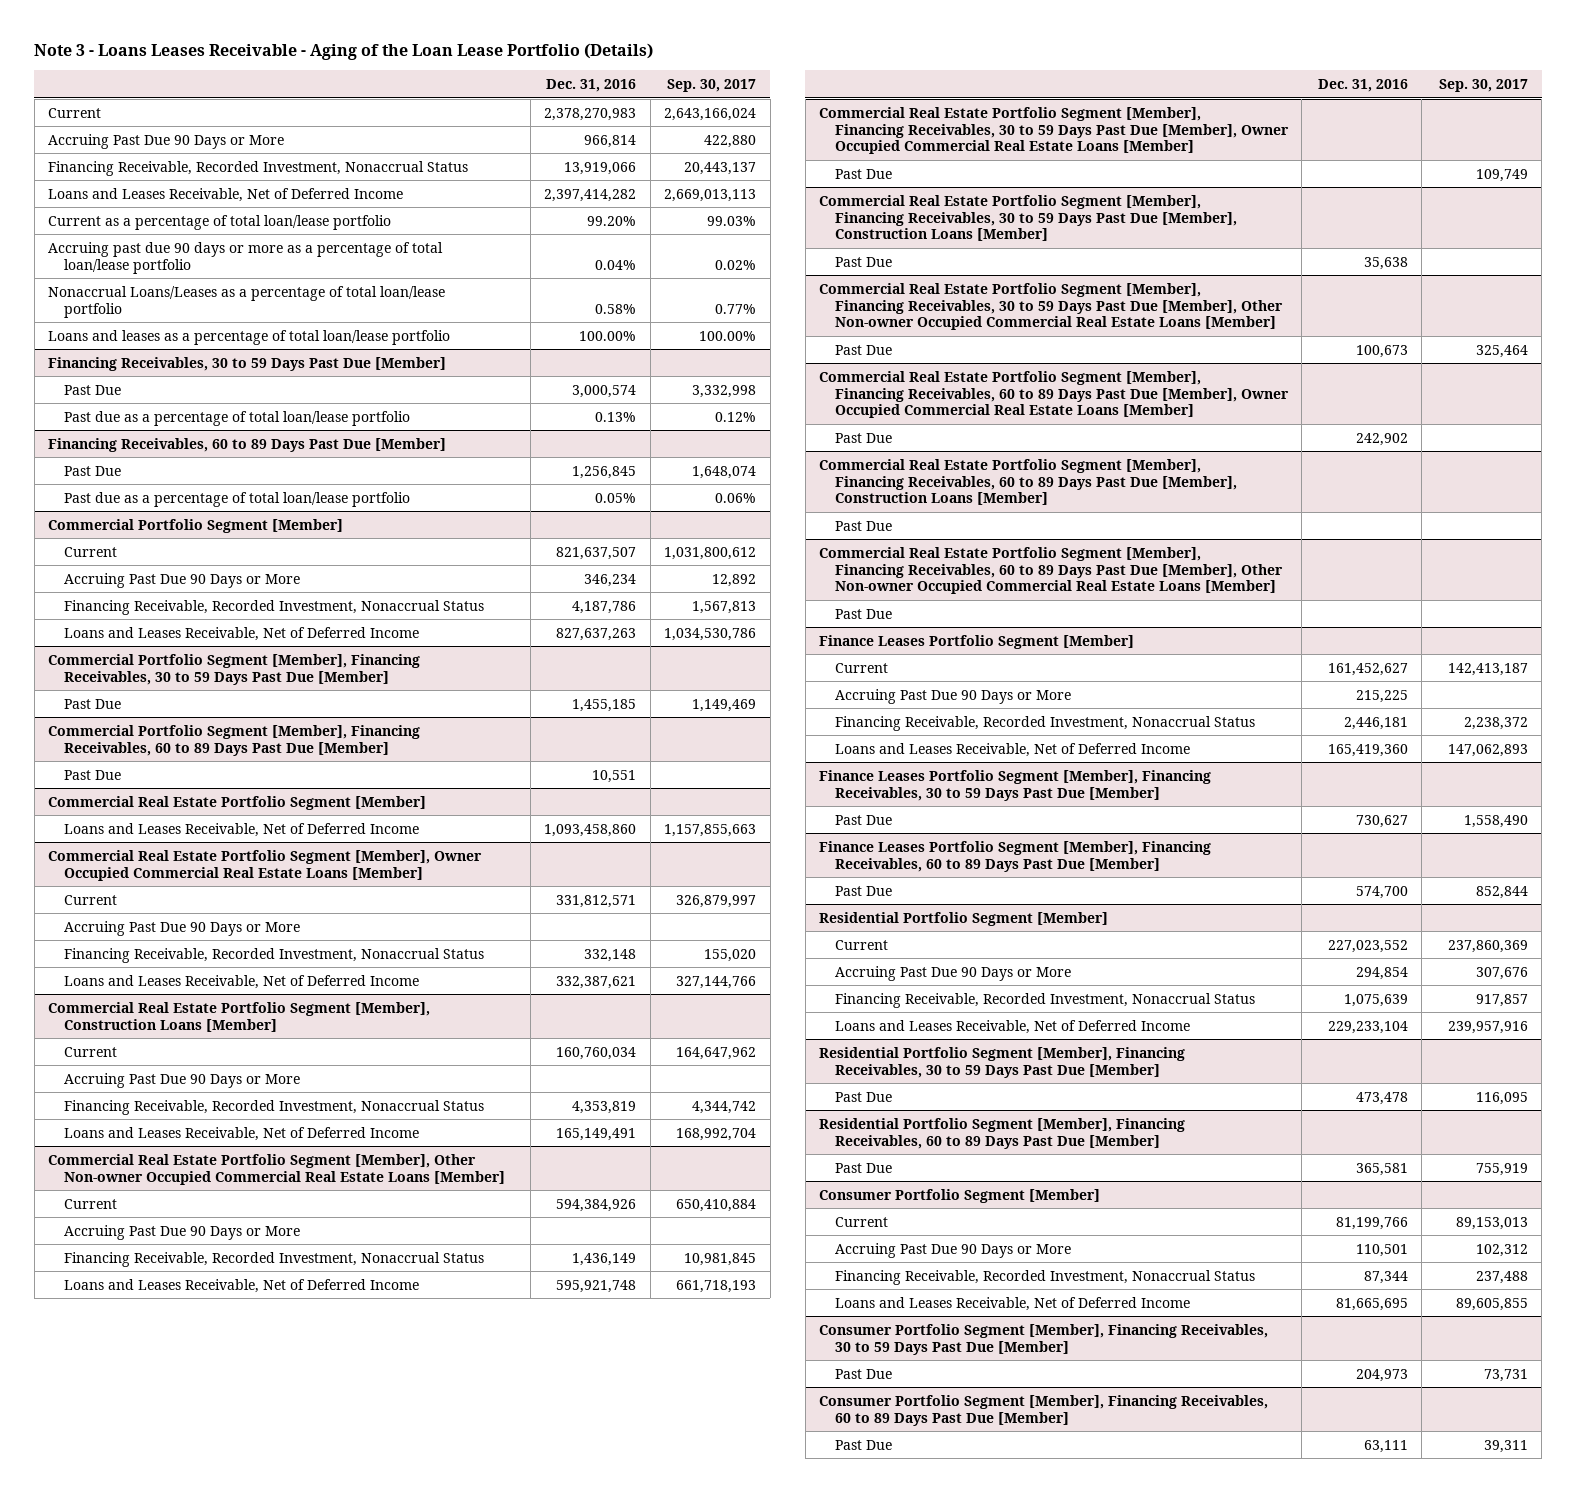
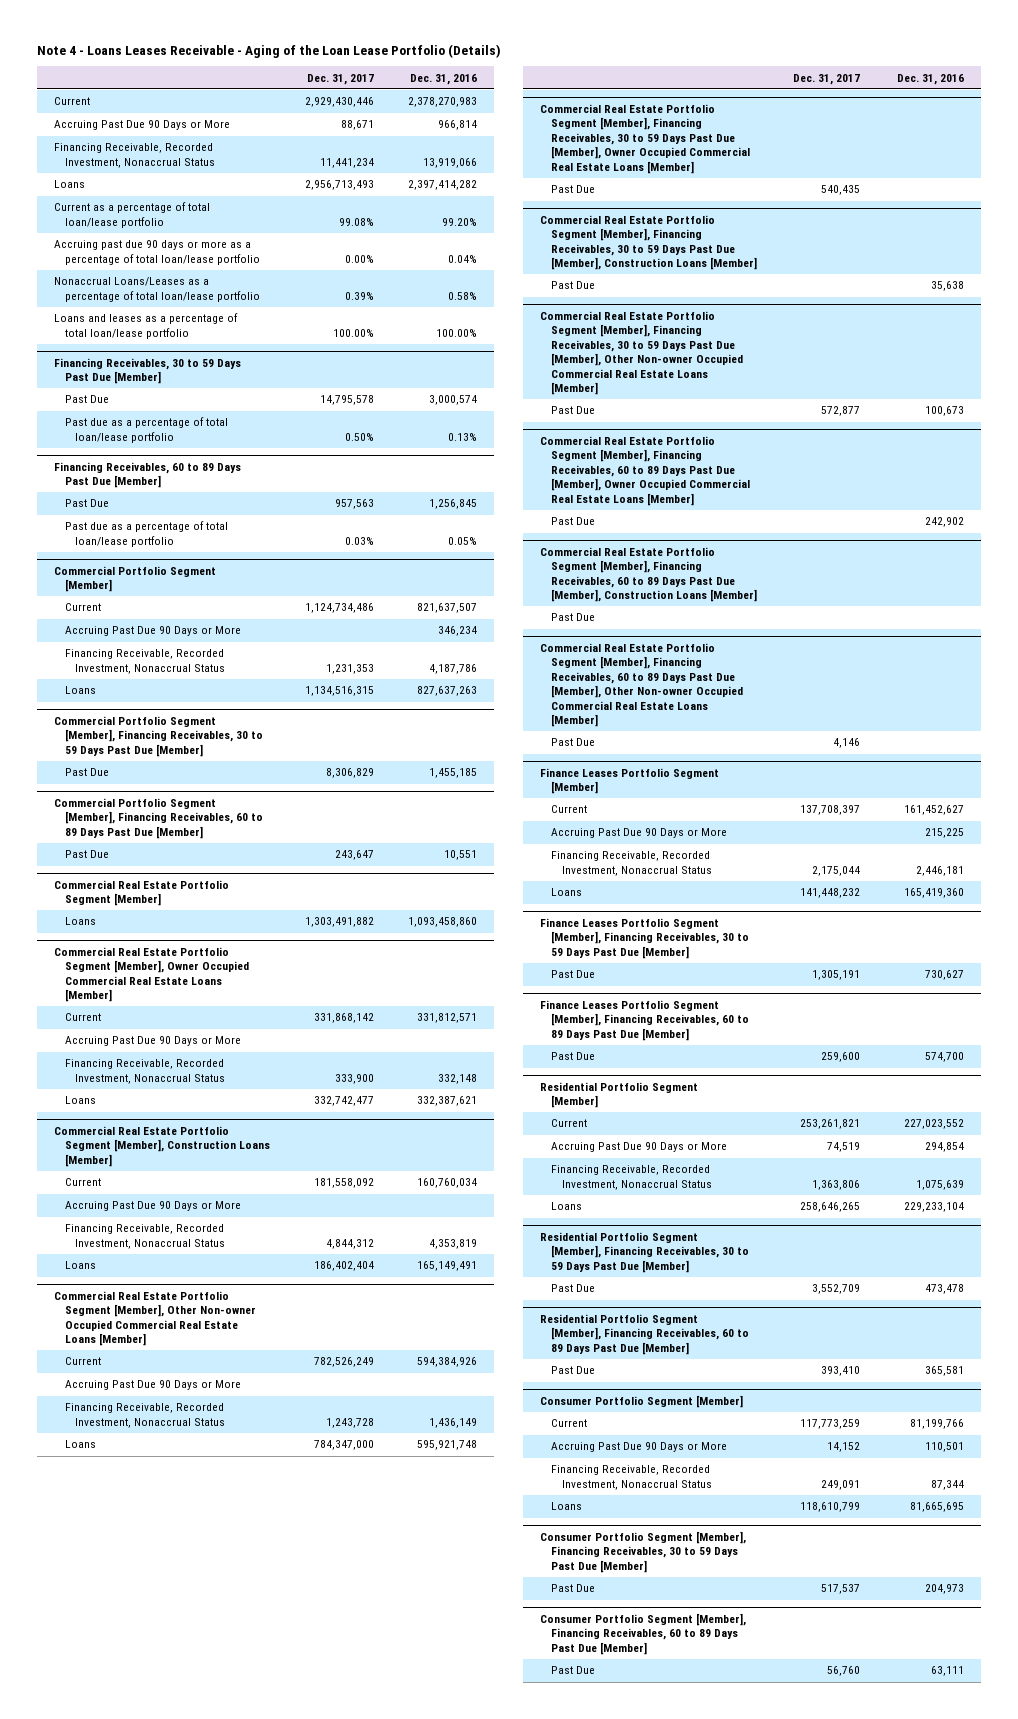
[34,43,654,61] Note 3 - Loans Leases Receivable - Aging of the Loan Lease Portfolio (Details) -> [36,43,501,58] Note 4 - Loans Leases Receivable - Aging of the Loan Lease Portfolio (Details)
[667,78,757,92] Sep. 30, 2017 -> none
none -> [306,73,374,85] Dec. 31, 2017
[48,187,404,202] Loans and Leases Receivable, Net of Deferred Income -> [53,180,85,189] Loans
[63,626,419,641] Loans and Leases Receivable, Net of Deferred Income -> [64,686,96,695] Loans
[63,822,419,837] Loans and Leases Receivable, Net of Deferred Income -> [64,917,96,926] Loans
[63,974,419,989] Loans and Leases Receivable, Net of Deferred Income -> [64,1096,96,1105] Loans
[63,1126,419,1141] Loans and Leases Receivable, Net of Deferred Income -> [64,1261,96,1270] Loans
[63,1278,419,1293] Loans and Leases Receivable, Net of Deferred Income -> [64,1440,96,1449] Loans
[834,742,1190,757] Loans and Leases Receivable, Net of Deferred Income -> [551,888,583,897] Loans
[834,1019,1190,1034] Loans and Leases Receivable, Net of Deferred Income -> [551,1202,583,1211] Loans
[834,1296,1190,1311] Loans and Leases Receivable, Net of Deferred Income -> [551,1502,583,1511] Loans

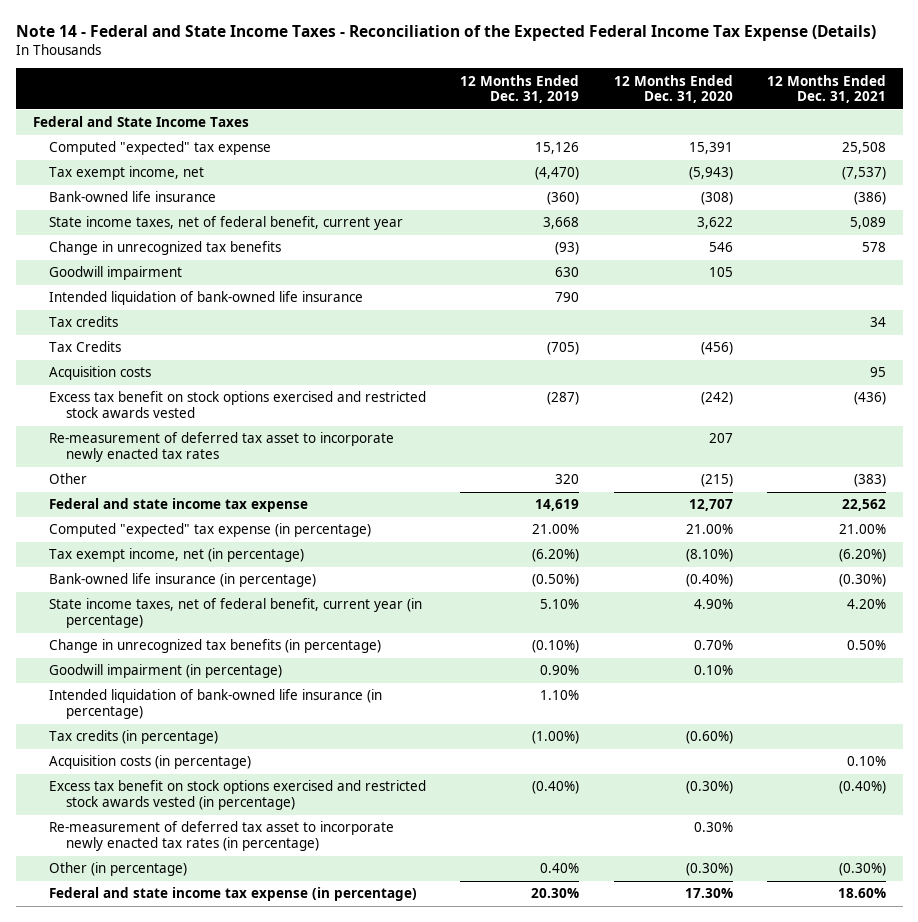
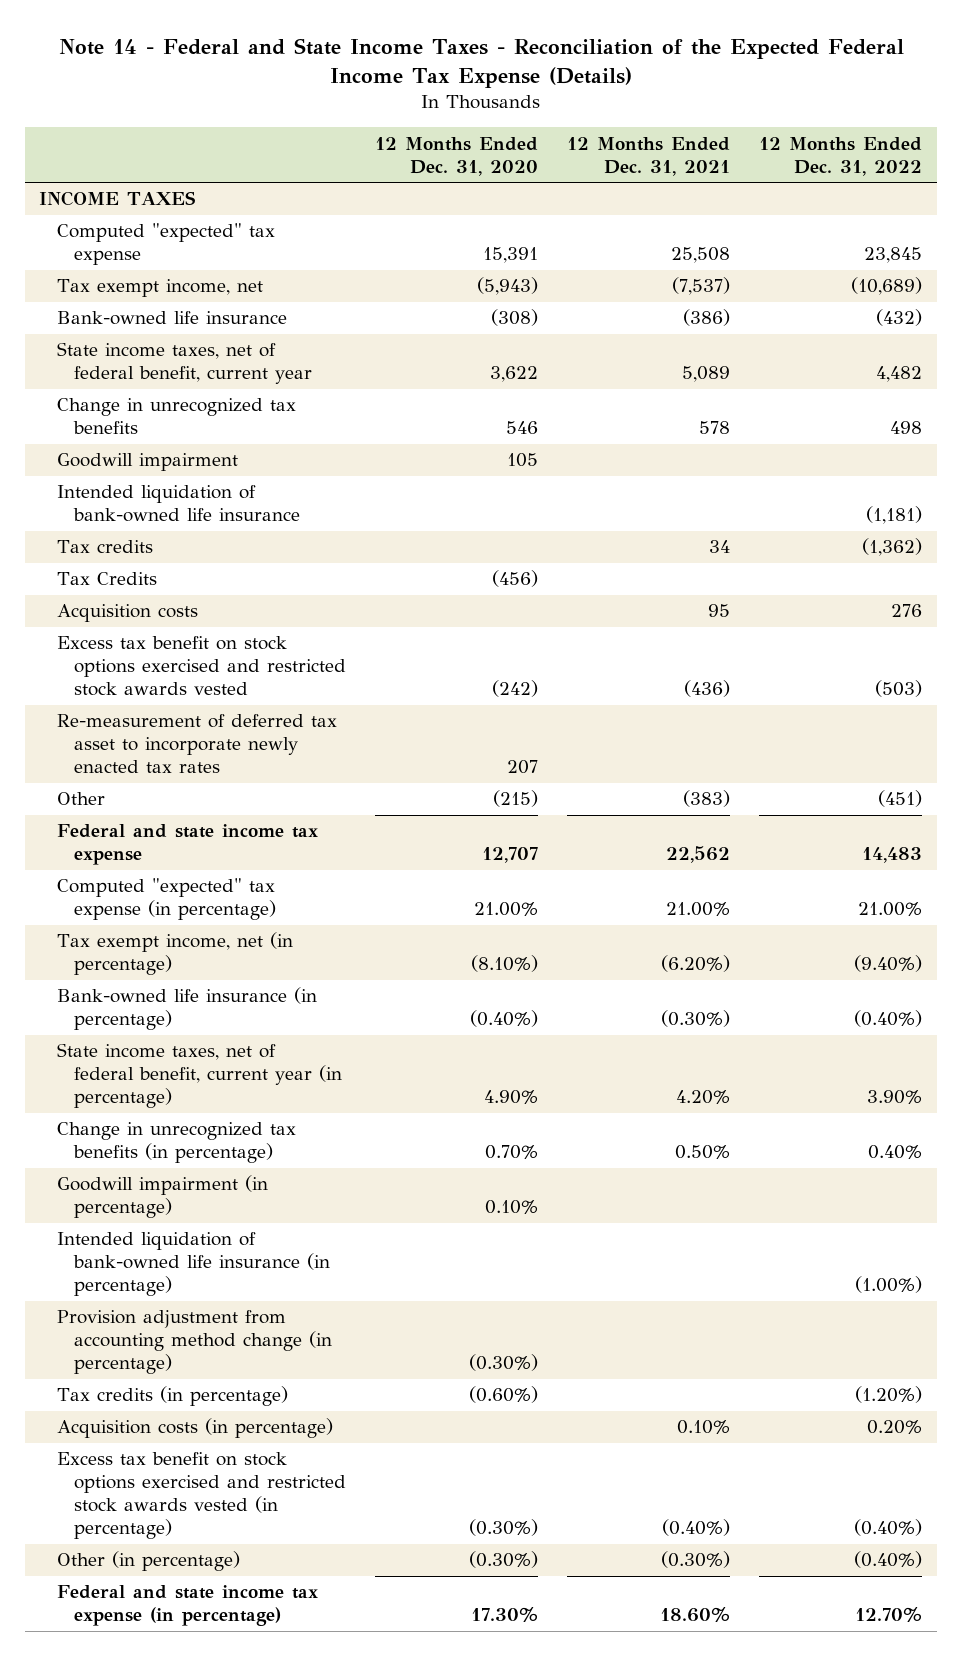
[460,74,580,104] 12 Months Ended Dec. 31, 2019 -> none
none -> [759,136,923,176] 12 Months Ended Dec. 31, 2022
[32,116,249,128] Federal and State Income Taxes -> [39,191,197,207] INCOME TAXES
none -> [56,1310,332,1375] Provision adjustment from accounting method change (in percentage)
[49,821,395,852] Re-measurement of deferred tax asset to incorporate newly enacted tax rates (in percentage) -> none

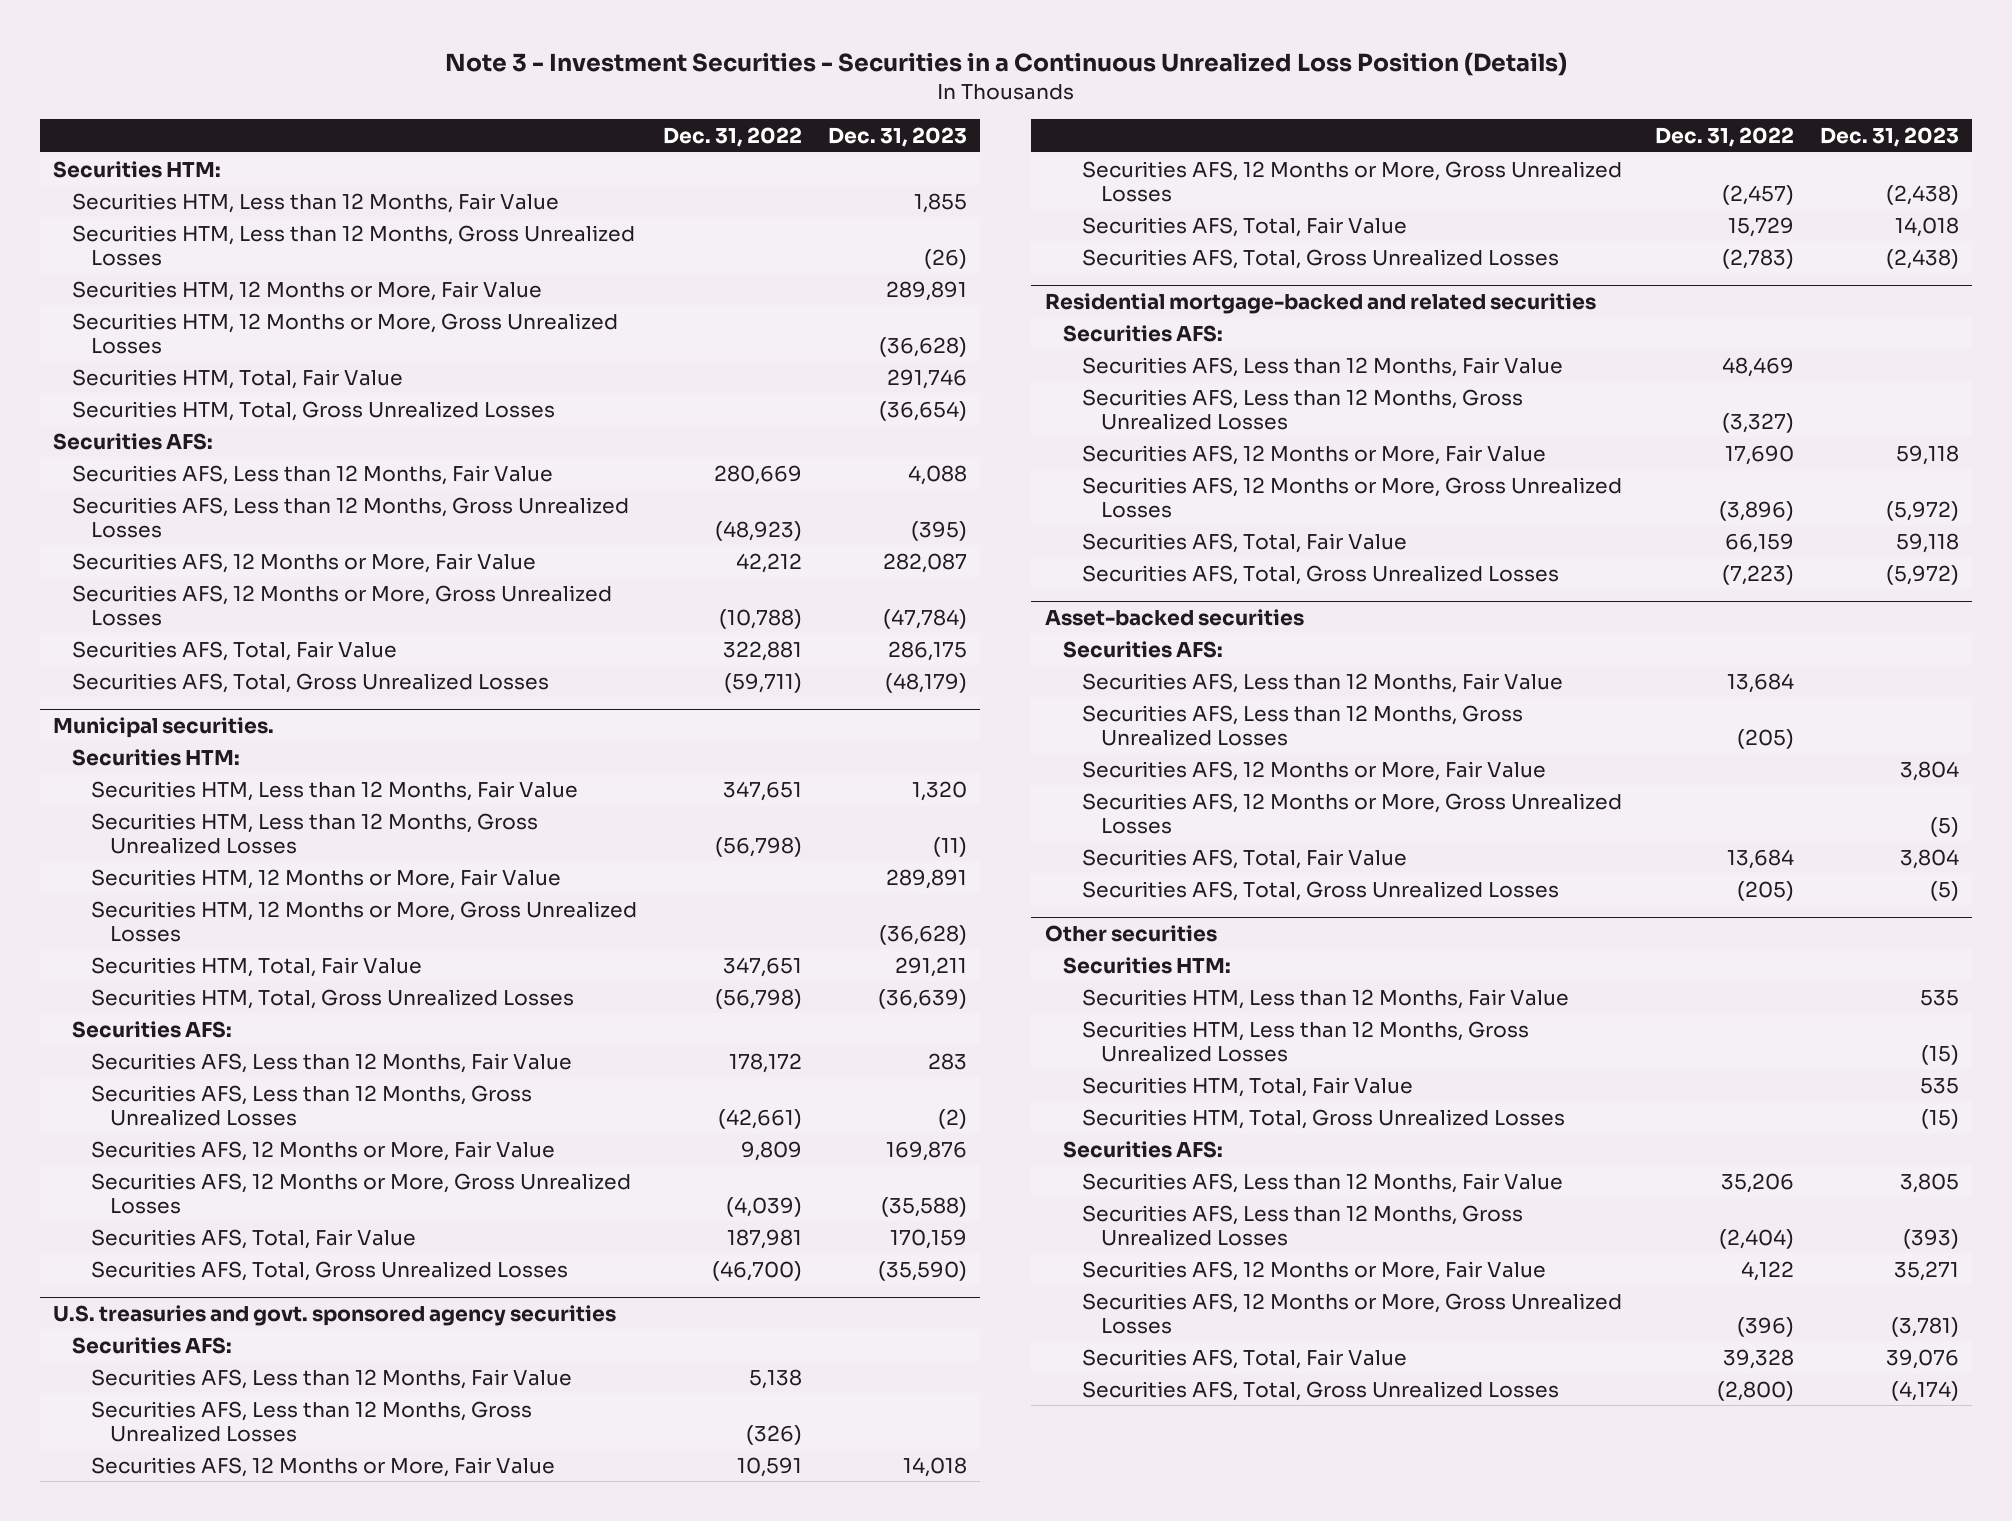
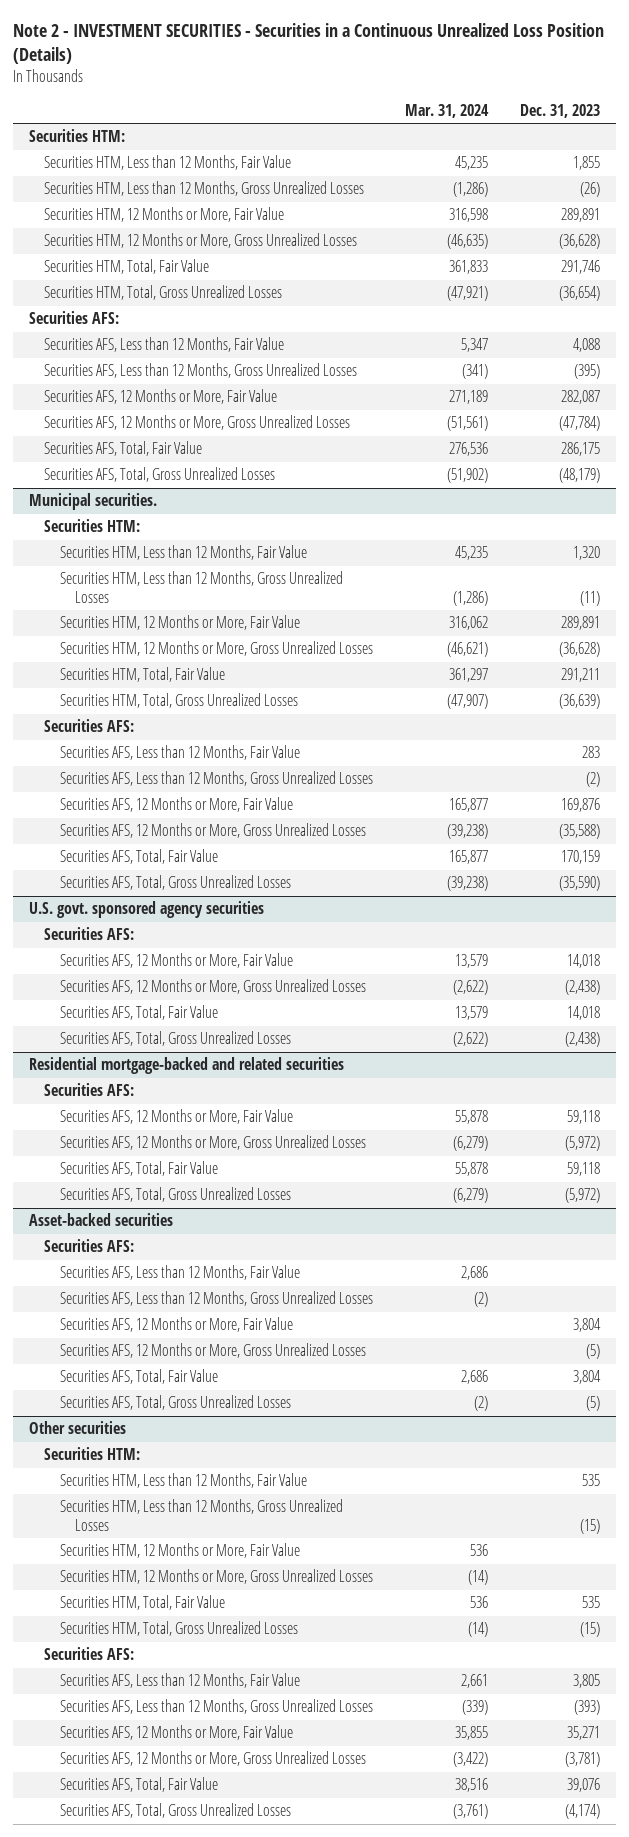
[444,52,1567,77] Note 3 - Investment Securities - Securities in a Continuous Unrealized Loss Position (Details) -> [12,22,604,65] Note 2 - INVESTMENT SECURITIES - Securities in a Continuous Unrealized Loss Position (Details)
[662,126,802,147] Dec. 31, 2022 -> none
none -> [404,103,489,118] Mar. 31, 2024
[52,1304,616,1326] U.S. treasuries and govt. sponsored agency securities -> [29,901,265,919] U.S. govt. sponsored agency securities
[90,1368,572,1389] Securities AFS, Less than 12 Months, Fair Value -> none
[90,1400,532,1442] Securities AFS, Less than 12 Months, Gross Unrealized Losses -> none
[1082,356,1564,377] Securities AFS, Less than 12 Months, Fair Value -> none
[1082,388,1524,430] Securities AFS, Less than 12 Months, Gross Unrealized Losses -> none
none -> [59,1543,300,1559] Securities HTM, 12 Months or More, Fair Value
none -> [59,1569,373,1585] Securities HTM, 12 Months or More, Gross Unrealized Losses

